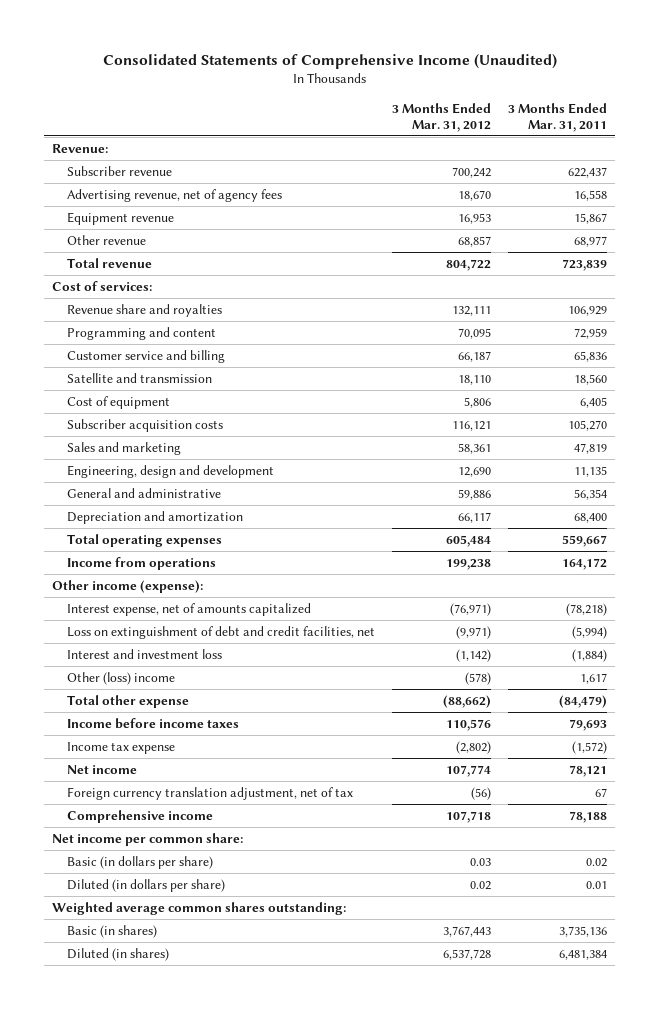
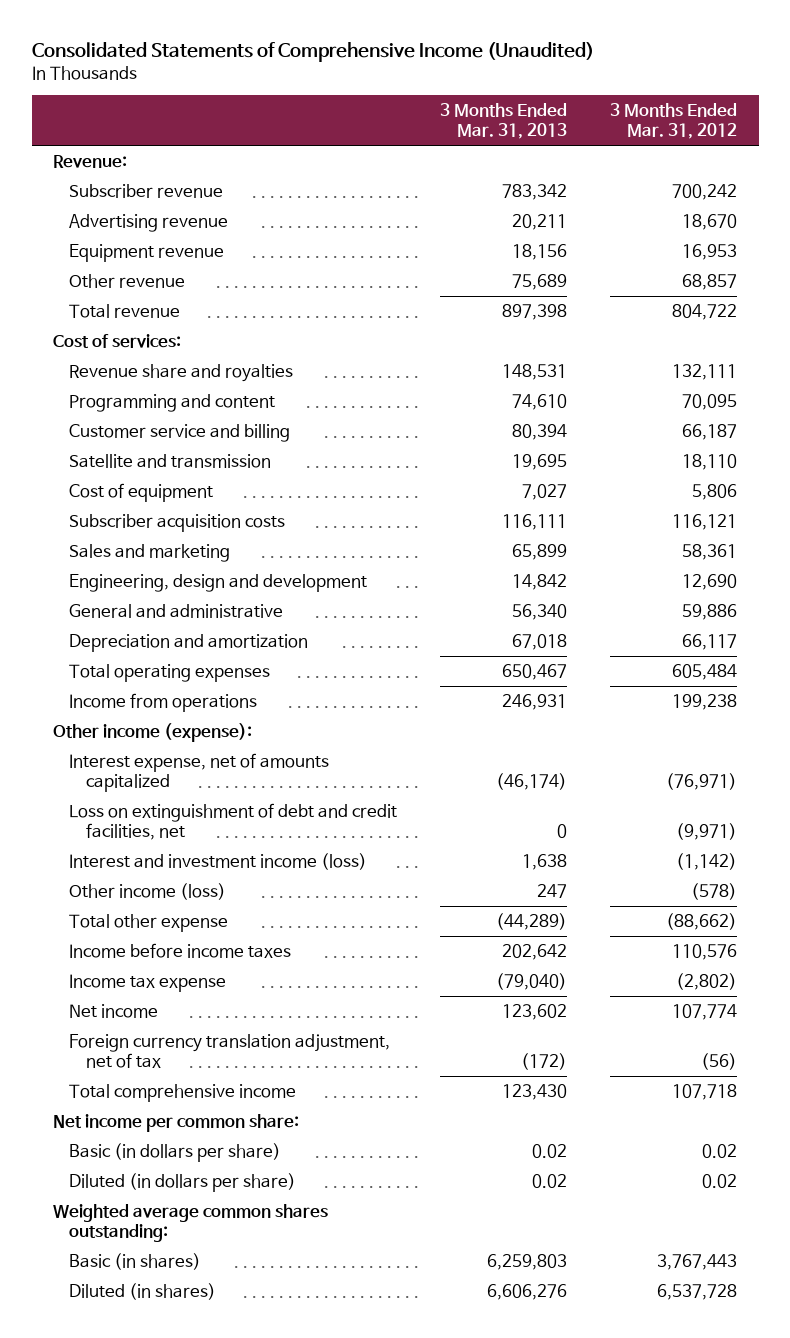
[507,102,607,132] 3 Months Ended Mar. 31, 2011 -> none
none -> [440,103,568,139] 3 Months Ended Mar. 31, 2013
[67,188,283,202] Advertising revenue, net of agency fees -> [69,214,229,233] Advertising revenue
[67,648,223,659] Interest and investment loss -> [69,853,368,871] Interest and investment income (loss)
[67,671,176,685] Other (loss) income -> [69,883,227,901] Other income (loss)
[67,809,214,823] Comprehensive income -> [69,1084,297,1103] Total comprehensive income
[470,857,492,866] 0.03 -> [702,1144,738,1159] 0.02

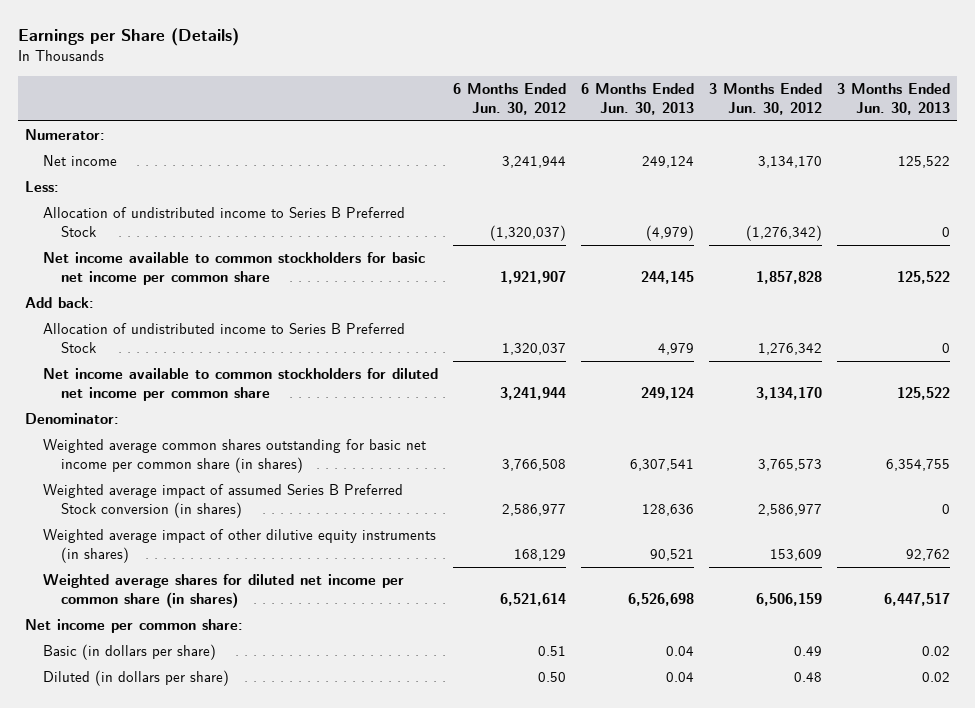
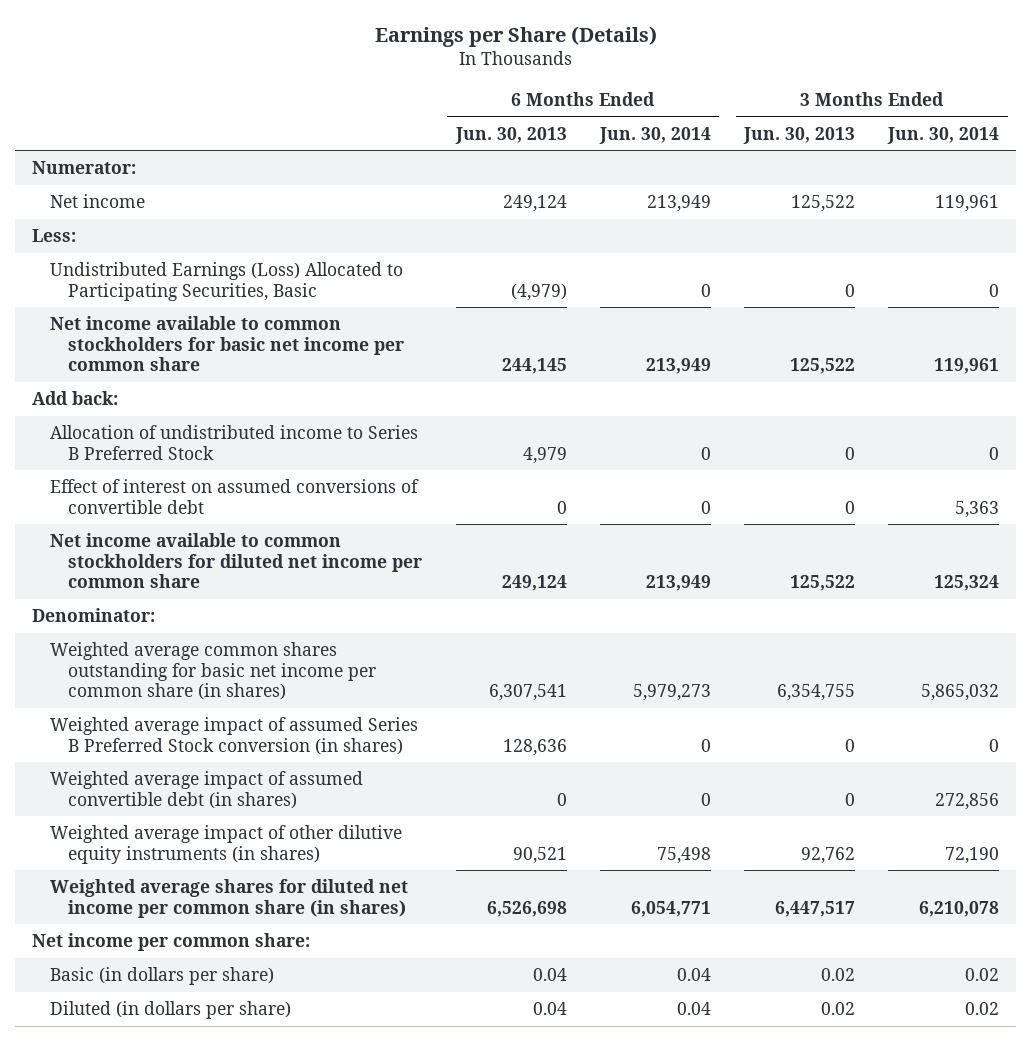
[453,83,567,116] 6 Months Ended Jun. 30, 2012 -> none
[708,83,822,116] 3 Months Ended Jun. 30, 2012 -> none
none -> [598,126,711,144] Jun. 30, 2014
none -> [887,126,1000,144] Jun. 30, 2014
[43,207,406,238] Allocation of undistributed income to Series B Preferred Stock -> [49,262,403,301] Undistributed Earnings (Loss) Allocated to Participating Securities, Basic
none -> [49,479,419,514] Effect of interest on assumed conversions of convertible debt
none -> [49,771,363,809] Weighted average impact of assumed convertible debt (in shares)

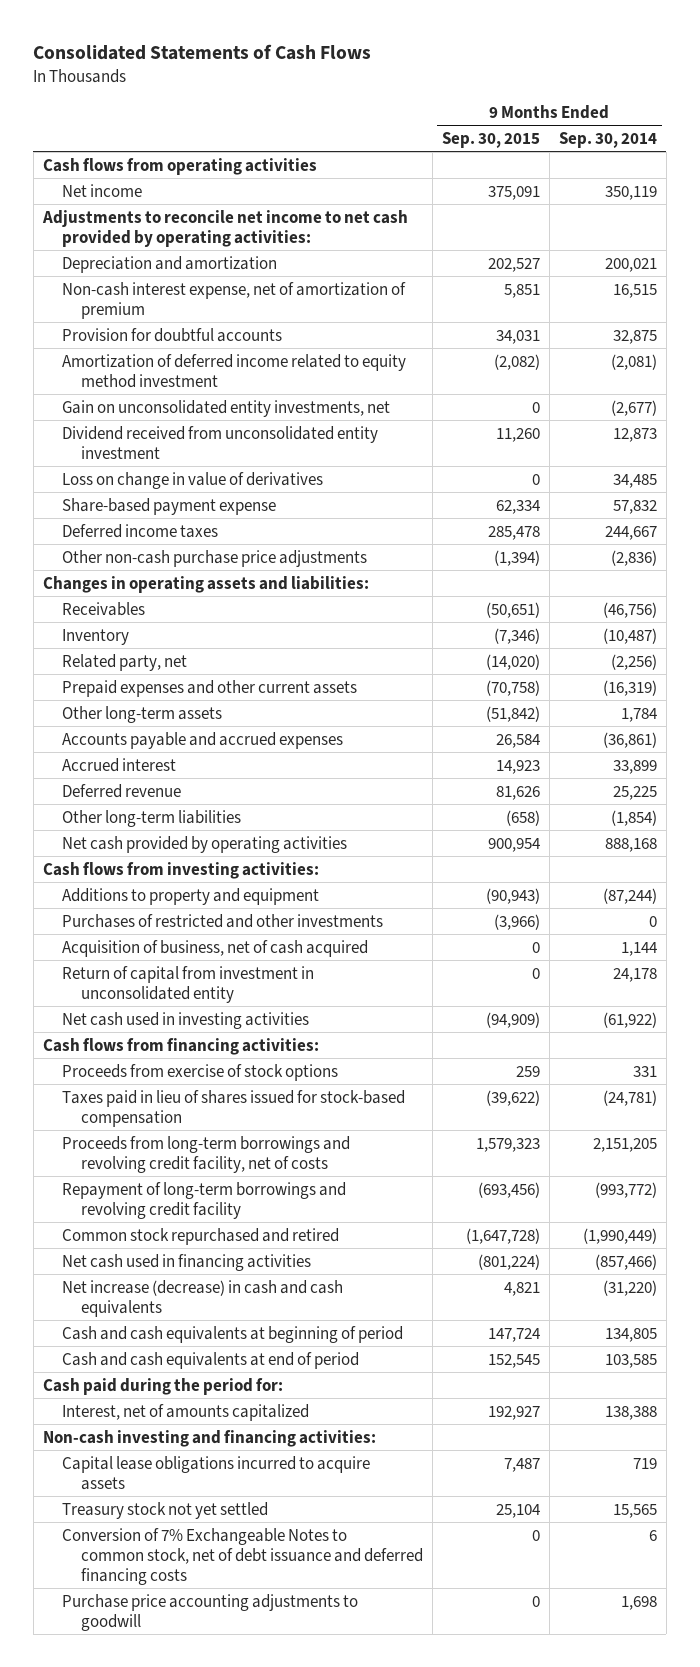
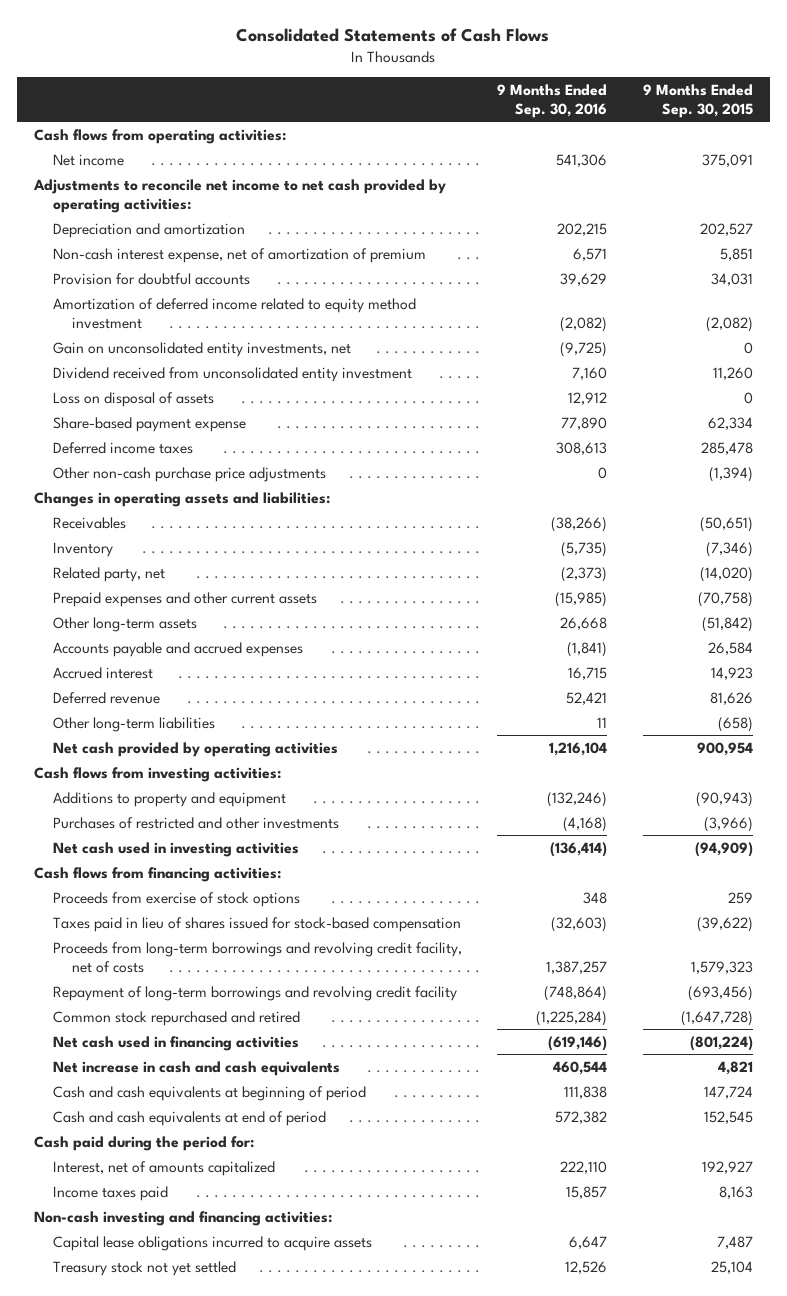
[558,131,657,148] Sep. 30, 2014 -> none
none -> [497,83,608,118] 9 Months Ended Sep. 30, 2016
[42,157,317,175] Cash flows from operating activities -> [34,128,287,144] Cash flows from operating activities:
[61,471,323,489] Loss on change in value of derivatives -> none
none -> [53,391,215,407] Loss on disposal of assets
[61,939,368,957] Acquisition of business, net of cash acquired -> none
[61,965,314,1003] Return of capital from investment in unconsolidated entity -> none
[61,1279,343,1317] Net increase (decrease) in cash and cash equivalents -> [53,1060,341,1076] Net increase in cash and cash equivalents
none -> [53,1185,169,1201] Income taxes paid
[61,1527,423,1585] Conversion of 7% Exchangeable Notes to common stock, net of debt issuance and deferred financing costs -> none
[61,1593,358,1631] Purchase price accounting adjustments to goodwill -> none

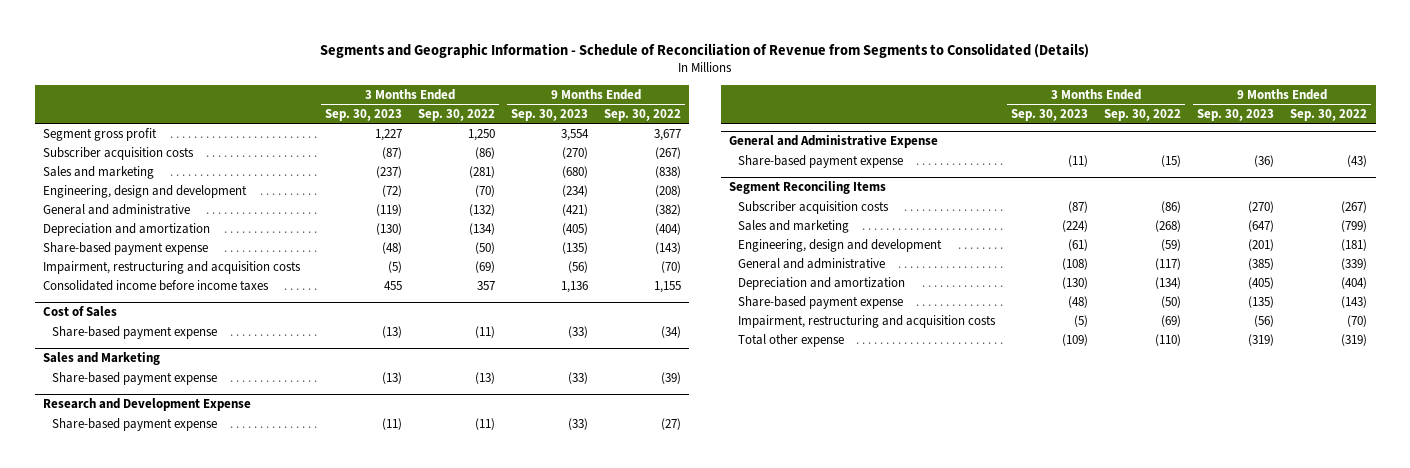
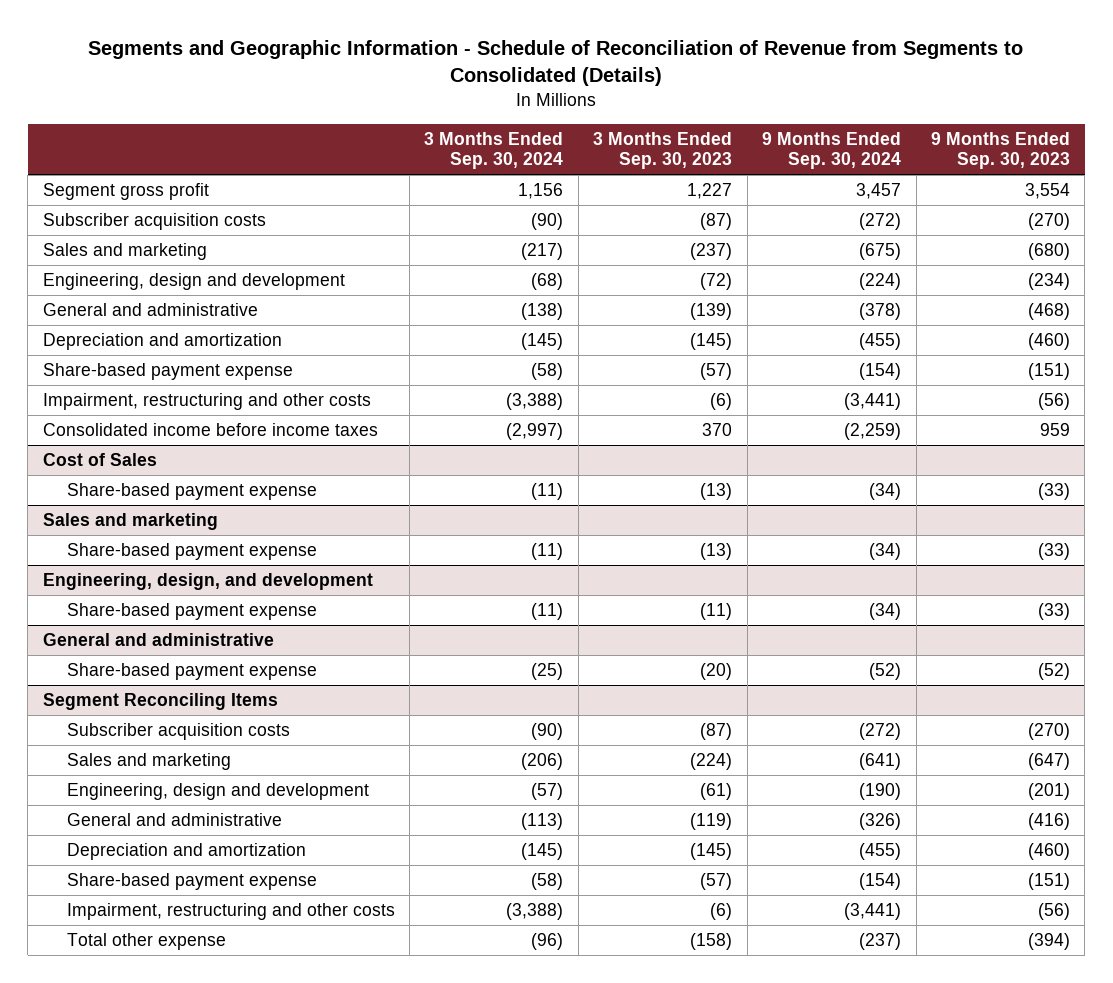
[418,108,496,121] Sep. 30, 2022 -> none
[604,108,682,121] Sep. 30, 2022 -> none
none -> [424,131,564,170] 3 Months Ended Sep. 30, 2024
none -> [762,131,902,170] 9 Months Ended Sep. 30, 2024
[375,203,402,216] (119) -> [690,303,733,321] (139)
[562,203,589,216] (421) -> [1027,303,1070,321] (468)
[375,222,402,235] (130) -> [690,333,733,351] (145)
[562,222,589,235] (405) -> [1027,333,1070,351] (460)
[381,241,402,254] (48) -> [700,363,733,381] (57)
[562,241,589,254] (135) -> [1027,363,1070,381] (151)
[42,260,301,274] Impairment, restructuring and acquisition costs -> [42,393,371,411] Impairment, restructuring and other costs
[387,260,402,273] (5) -> [710,393,733,411] (6)
[383,280,402,290] 455 -> [702,423,733,437] 370
[561,280,589,293] 1,136 -> [1039,423,1070,437] 959
[42,352,160,366] Sales and Marketing -> [42,513,218,531] Sales and marketing
[42,398,251,412] Research and Development Expense -> [42,573,373,591] Engineering, design, and development
[729,135,939,149] General and Administrative Expense -> [42,633,274,647] General and administrative
[1068,154,1089,167] (11) -> [700,663,733,681] (20)
[1254,154,1275,167] (36) -> [1037,663,1070,681] (52)
[1062,257,1089,270] (108) -> [690,813,733,831] (119)
[1248,257,1275,270] (385) -> [1027,813,1070,831] (416)
[1062,276,1089,289] (130) -> [690,843,733,861] (145)
[1248,276,1275,289] (405) -> [1027,843,1070,861] (460)
[1068,295,1089,308] (48) -> [700,873,733,891] (57)
[1248,295,1275,308] (135) -> [1027,873,1070,891] (151)
[738,314,997,328] Impairment, restructuring and acquisition costs -> [66,903,395,921] Impairment, restructuring and other costs
[1074,314,1089,327] (5) -> [710,903,733,921] (6)
[1062,333,1089,346] (109) -> [690,933,733,951] (158)
[1248,333,1275,346] (319) -> [1027,933,1070,951] (394)

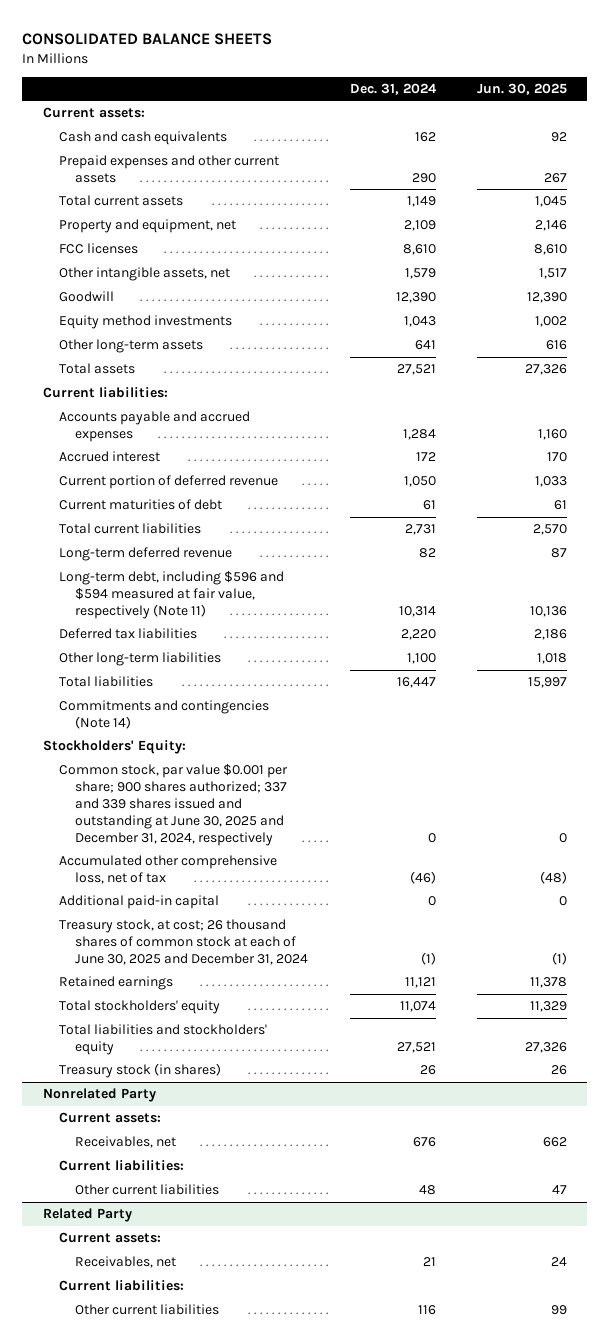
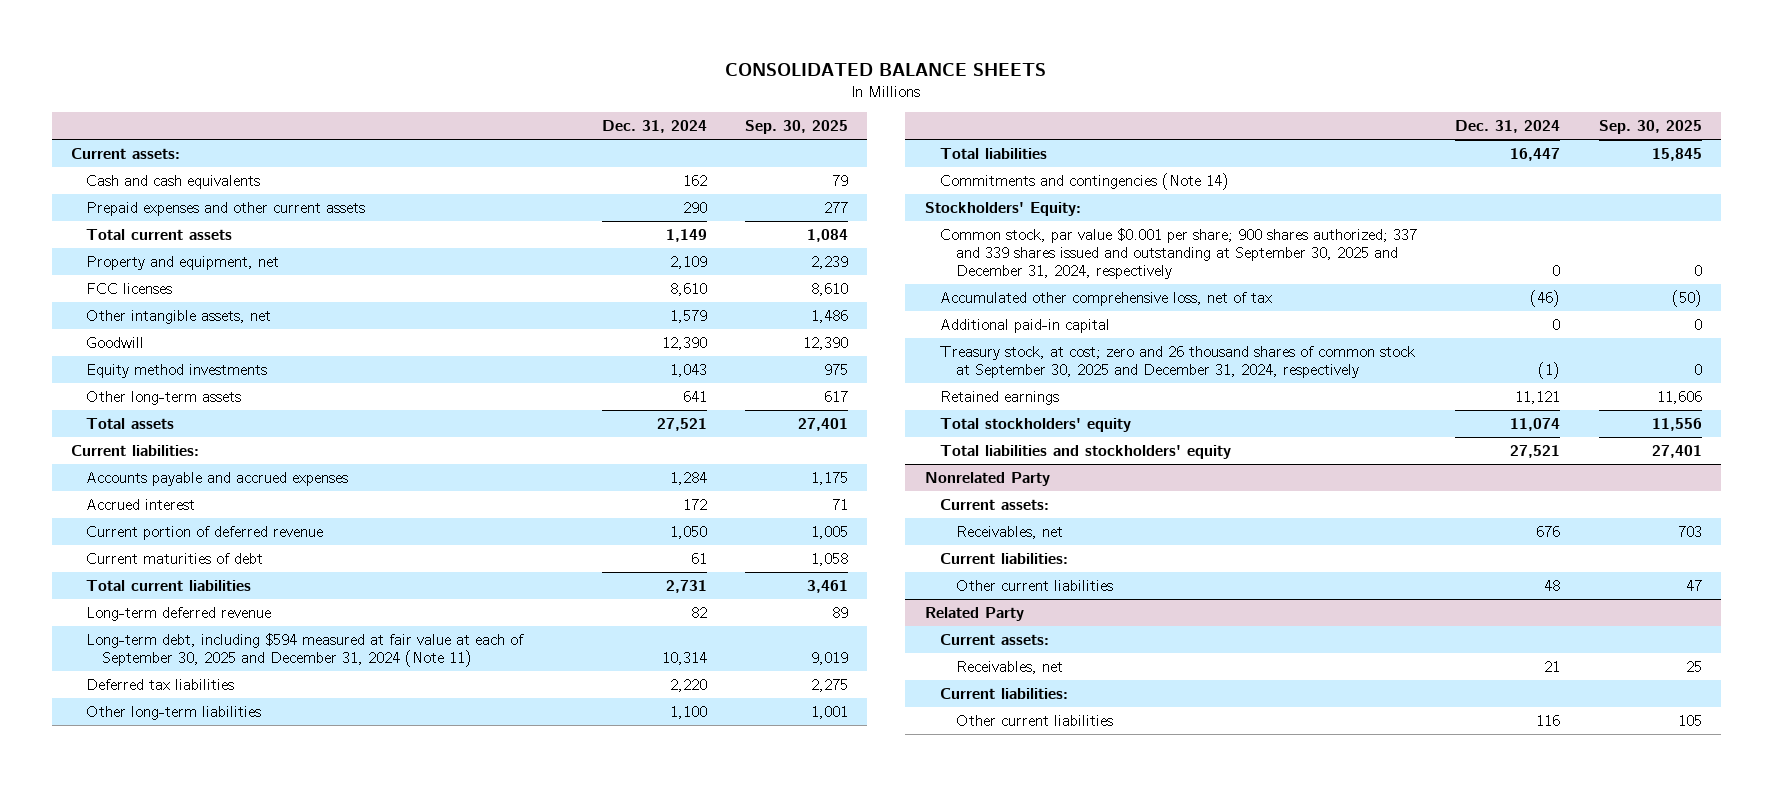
[476,83,567,96] Jun. 30, 2025 -> none
none -> [744,119,848,134] Sep. 30, 2025
[59,571,285,620] Long-term debt, including $596 and $594 measured at fair value, respectively (Note 11) -> [86,632,525,667] Long-term debt, including $594 measured at fair value at each of September 30, 2025 and December 31, 2024 (Note 11)
[59,764,289,846] Common stock, par value $0.001 per share; 900 shares authorized; 337 and 339 shares issued and outstanding at June 30, 2025 and December 31, 2024, respectively -> [940,227,1418,279] Common stock, par value $0.001 per share; 900 shares authorized; 337 and 339 shares issued and outstanding at September 30, 2025 and December 31, 2024, respectively
[59,919,309,966] Treasury stock, at cost; 26 thousand shares of common stock at each of June 30, 2025 and December 31, 2024 -> [940,345,1416,378] Treasury stock, at cost; zero and 26 thousand shares of common stock at September 30, 2025 and December 31, 2024, respectively
[59,1063,222,1079] Treasury stock (in shares) -> none

